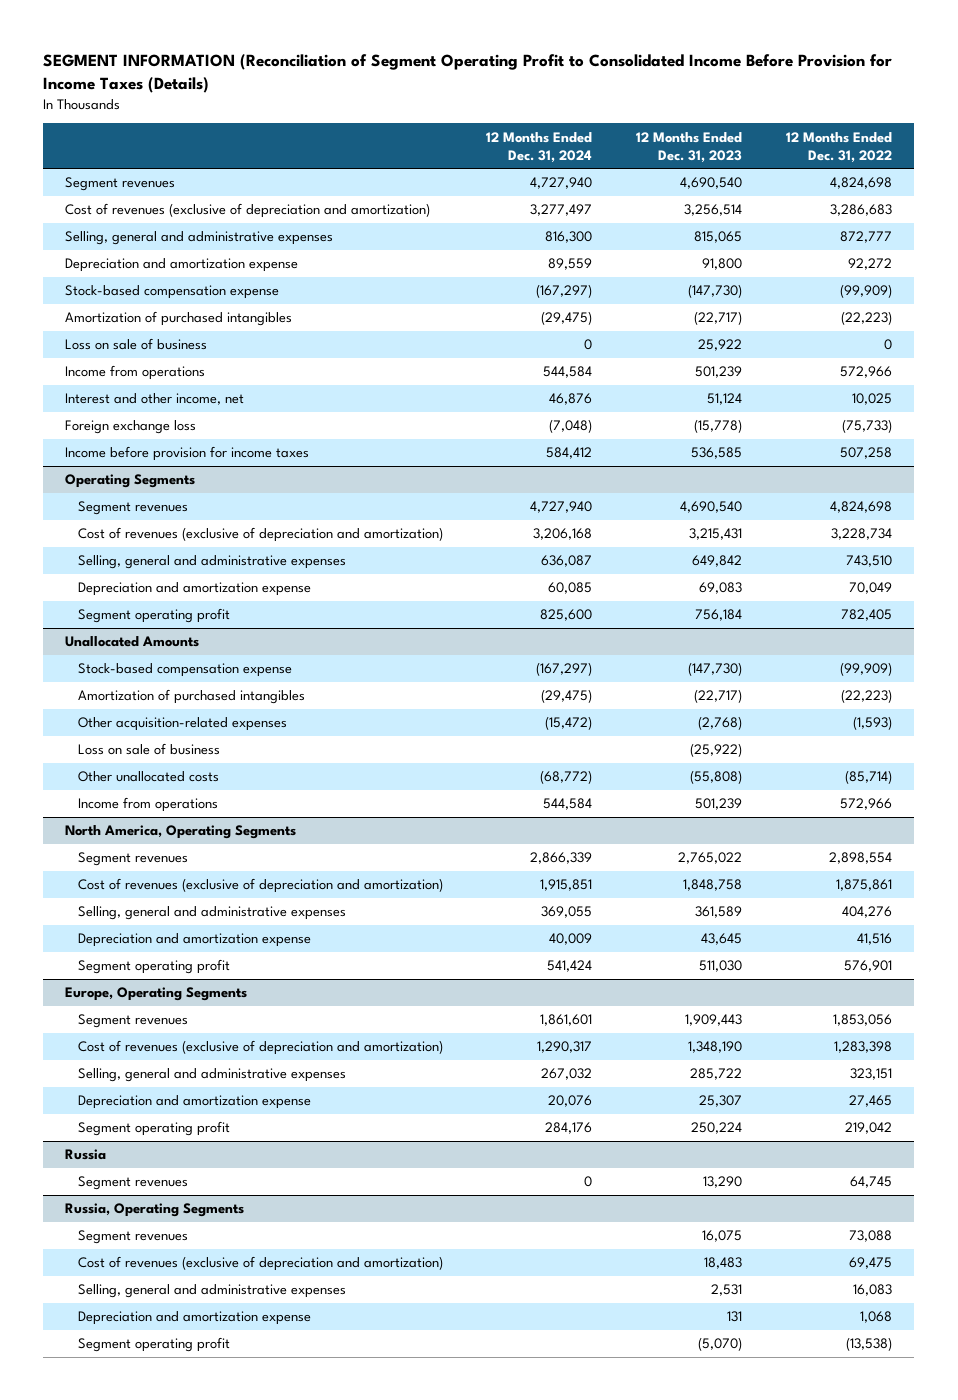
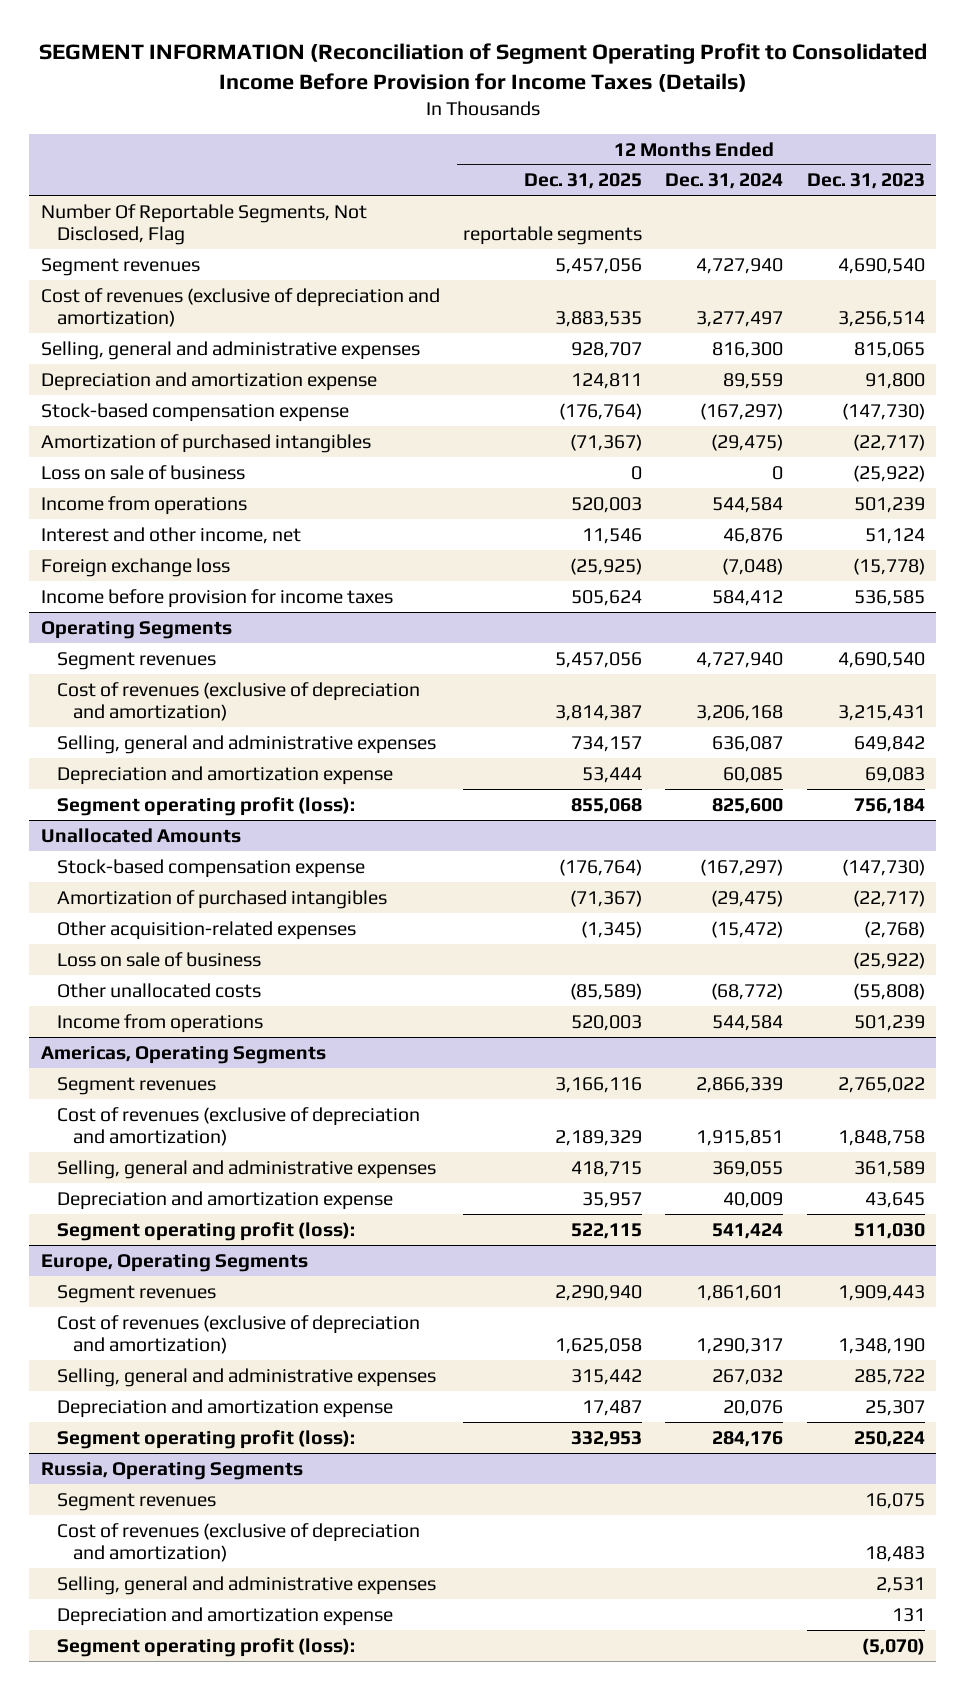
[786,131,893,163] 12 Months Ended Dec. 31, 2022 -> none
none -> [524,173,643,190] Dec. 31, 2025
none -> [40,203,367,245] Number Of Reportable Segments, Not Disclosed, Flag
[698,339,743,352] 25,922 -> [852,464,925,482] (25,922)
[77,608,230,624] Segment operating profit -> [56,796,355,816] Segment operating profit (loss):
[65,825,297,840] North America, Operating Segments -> [40,1045,326,1064] Americas, Operating Segments
[77,959,230,975] Segment operating profit -> [56,1221,355,1241] Segment operating profit (loss):
[65,1149,107,1161] Russia -> none
[77,1176,188,1191] Segment revenues -> none
[77,1121,230,1137] Segment operating profit -> [56,1429,355,1449] Segment operating profit (loss):
[77,1337,230,1353] Segment operating profit -> [56,1637,355,1657] Segment operating profit (loss):

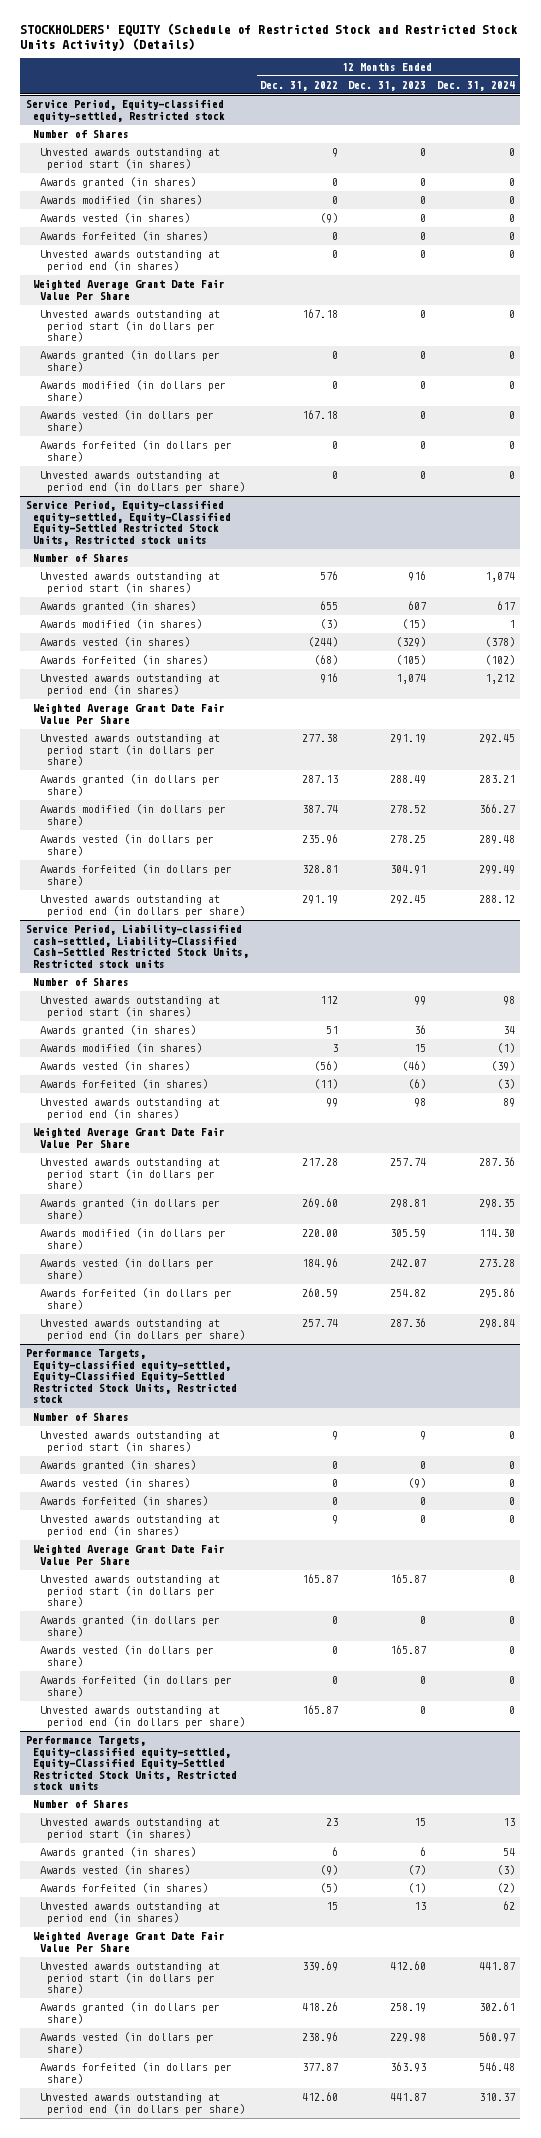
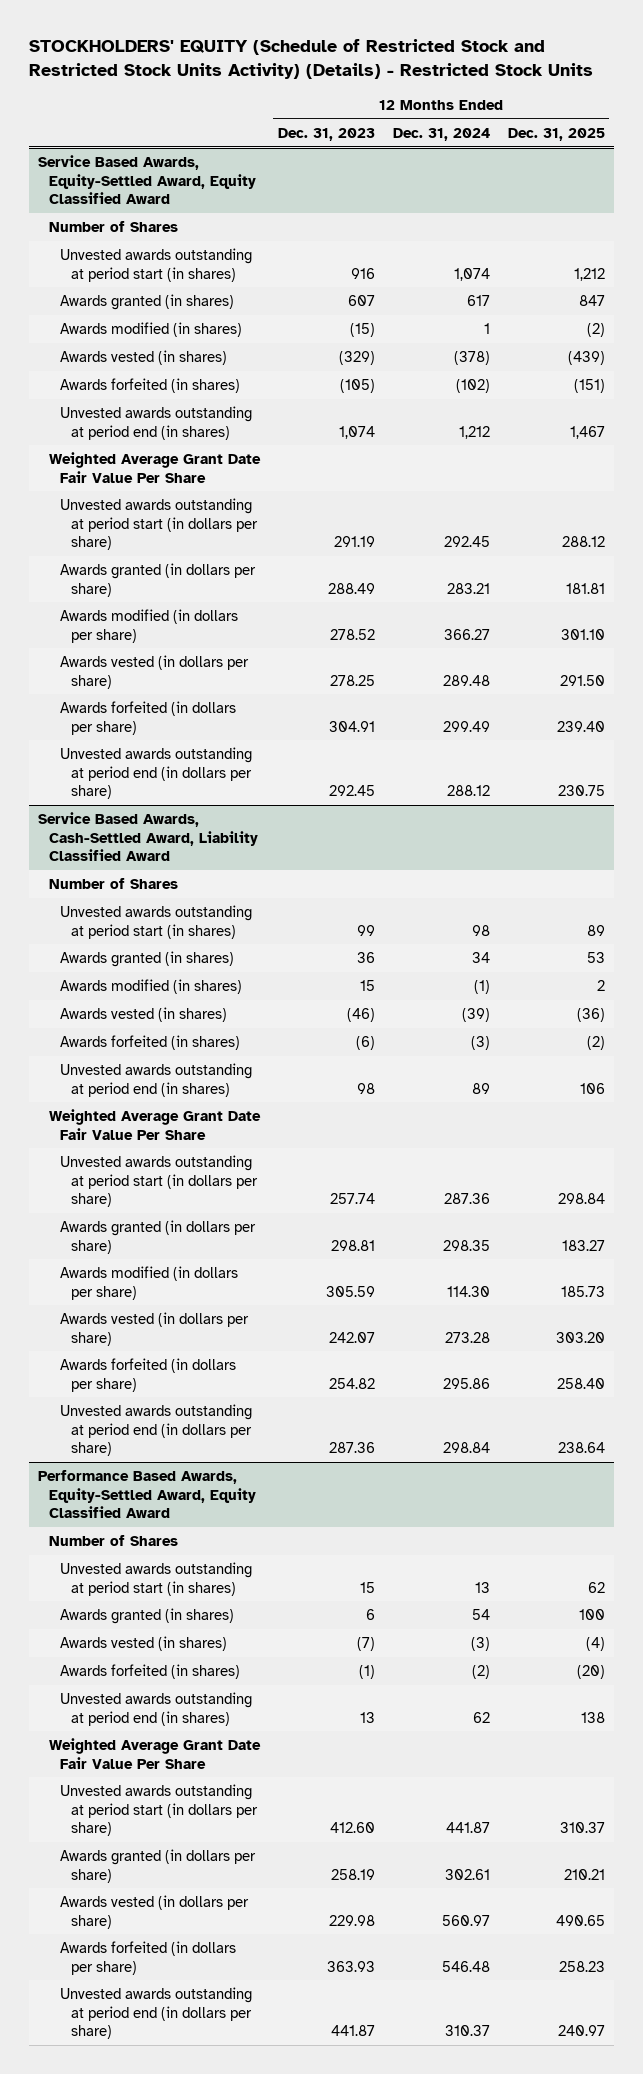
[20,23,519,51] STOCKHOLDERS' EQUITY (Schedule of Restricted Stock and Restricted Stock Units Activity) (Details) -> [28,39,593,79] STOCKHOLDERS' EQUITY (Schedule of Restricted Stock and Restricted Stock Units Activity) (Details) - Restricted Stock Units
[259,80,338,91] Dec. 31, 2022 -> none
none -> [507,127,605,141] Dec. 31, 2025
[25,99,225,122] Service Period, Equity-classified equity-settled, Restricted stock -> none
[32,130,129,139] Number of Shares -> none
[40,148,221,170] Unvested awards outstanding at period start (in shares) -> none
[40,177,197,189] Awards granted (in shares) -> none
[40,195,203,206] Awards modified (in shares) -> none
[40,213,191,224] Awards vested (in shares) -> none
[40,231,209,242] Awards forfeited (in shares) -> none
[40,250,221,272] Unvested awards outstanding at period end (in shares) -> none
[32,279,225,300] Weighted Average Grant Date Fair Value Per Share -> none
[40,310,221,343] Unvested awards outstanding at period start (in dollars per share) -> none
[40,350,221,372] Awards granted (in dollars per share) -> none
[40,380,227,402] Awards modified (in dollars per share) -> none
[40,410,215,432] Awards vested (in dollars per share) -> none
[40,440,233,462] Awards forfeited (in dollars per share) -> none
[40,471,246,493] Unvested awards outstanding at period end (in dollars per share) -> none
[25,500,231,546] Service Period, Equity-classified equity-settled, Equity-Classified Equity-Settled Restricted Stock Units, Restricted stock units -> none
none -> [37,155,256,205] Service Based Awards, Equity-Settled Award, Equity Classified Award
[25,924,249,968] Service Period, Liability-classified cash-settled, Liability-Classified Cash-Settled Restricted Stock Units, Restricted stock units -> none
none -> [37,812,258,862] Service Based Awards, Cash-Settled Award, Liability Classified Award
[25,1349,237,1404] Performance Targets, Equity-classified equity-settled, Equity-Classified Equity-Settled Restricted Stock Units, Restricted stock -> none
[32,1413,129,1422] Number of Shares -> none
[40,1431,221,1453] Unvested awards outstanding at period start (in shares) -> none
[40,1460,197,1472] Awards granted (in shares) -> none
[40,1478,191,1489] Awards vested (in shares) -> none
[40,1496,209,1507] Awards forfeited (in shares) -> none
[40,1515,221,1537] Unvested awards outstanding at period end (in shares) -> none
[32,1544,225,1565] Weighted Average Grant Date Fair Value Per Share -> none
[40,1575,221,1608] Unvested awards outstanding at period start (in dollars per share) -> none
[40,1615,221,1637] Awards granted (in dollars per share) -> none
[40,1645,215,1667] Awards vested (in dollars per share) -> none
[40,1675,233,1697] Awards forfeited (in dollars per share) -> none
[40,1706,246,1728] Unvested awards outstanding at period end (in dollars per share) -> none
[25,1736,237,1791] Performance Targets, Equity-classified equity-settled, Equity-Classified Equity-Settled Restricted Stock Units, Restricted stock units -> none
none -> [37,1470,256,1519] Performance Based Awards, Equity-Settled Award, Equity Classified Award

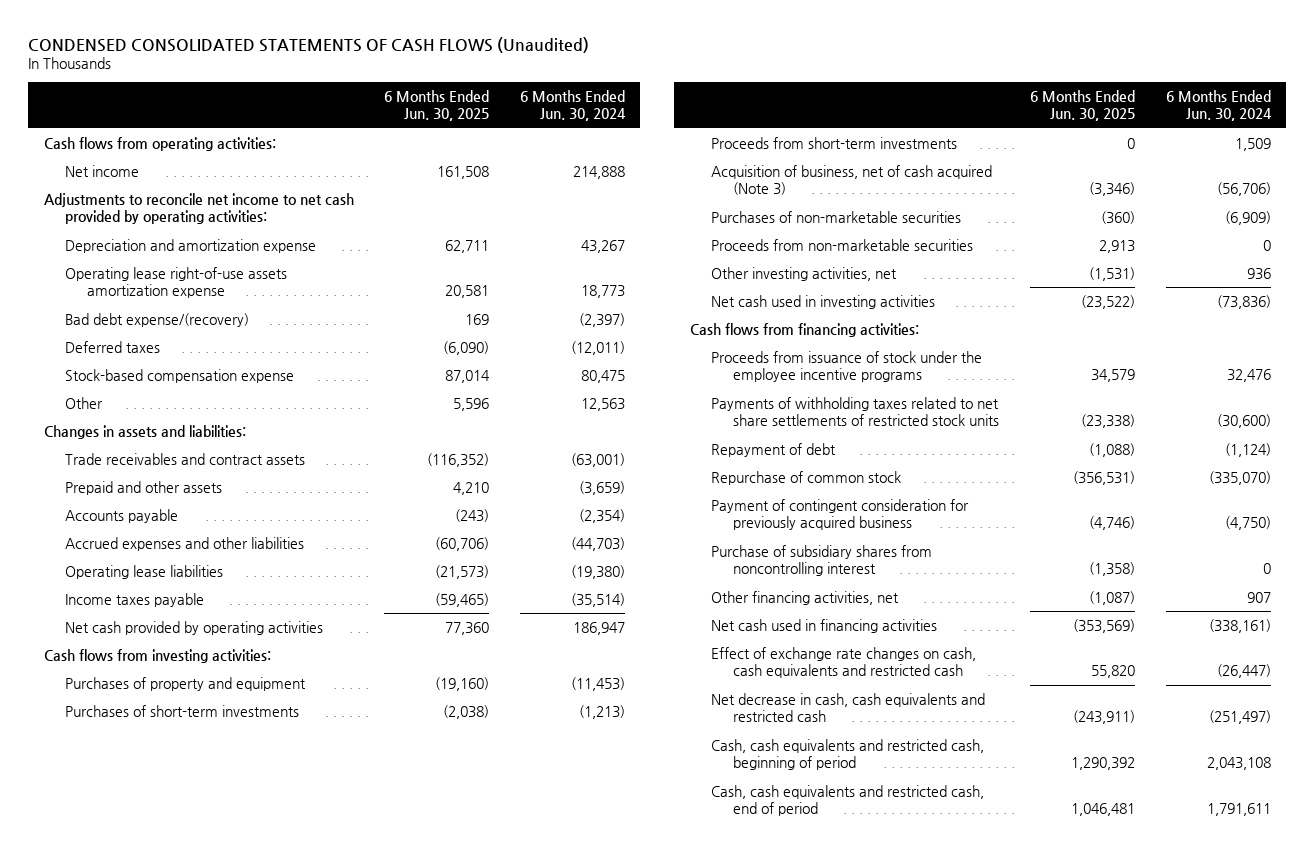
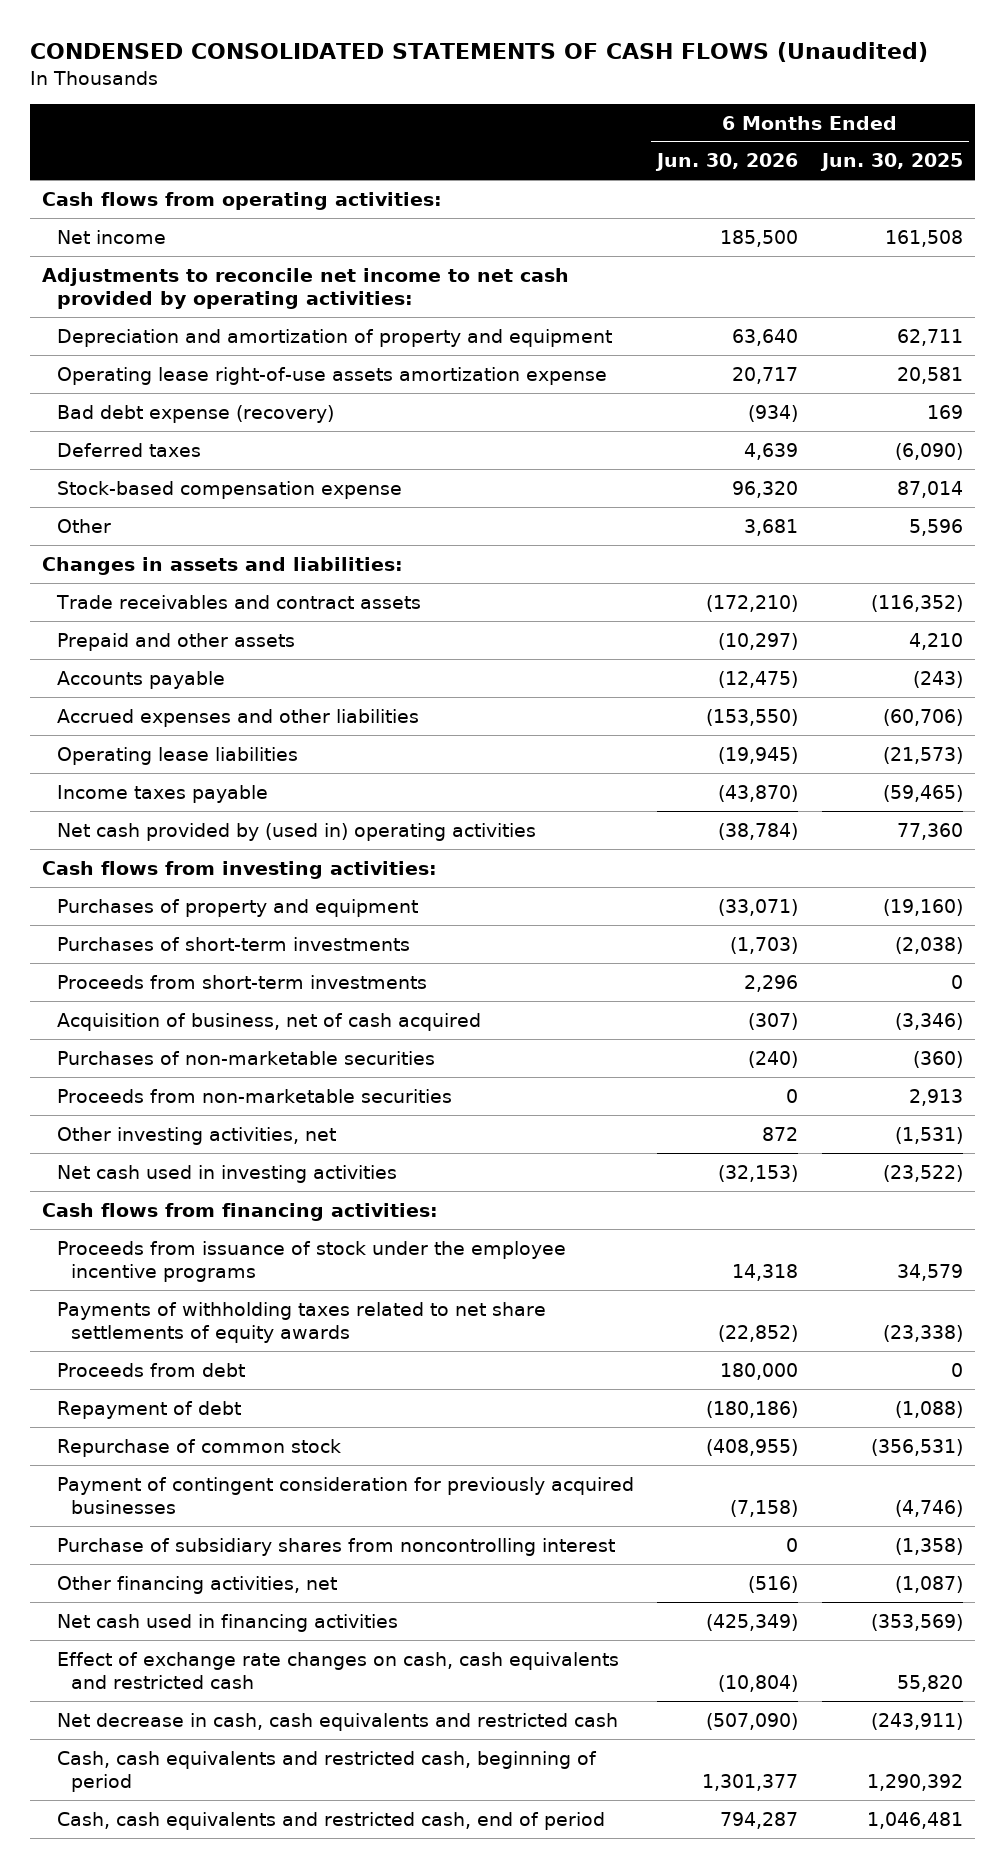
[519,89,626,122] 6 Months Ended Jun. 30, 2024 -> none
none -> [655,153,799,172] Jun. 30, 2026
[65,238,317,253] Depreciation and amortization expense -> [56,328,612,347] Depreciation and amortization of property and equipment
[65,312,250,327] Bad debt expense/(recovery) -> [56,404,334,423] Bad debt expense (recovery)
[65,620,324,635] Net cash provided by operating activities -> [56,822,536,841] Net cash provided by (used in) operating activities
[711,164,993,196] Acquisition of business, net of cash acquired (Note 3) -> [56,1012,481,1031] Acquisition of business, net of cash acquired
[711,396,1000,427] Payments of withholding taxes related to net share settlements of restricted stock units -> [56,1301,546,1344] Payments of withholding taxes related to net share settlements of equity awards
none -> [56,1362,245,1377] Proceeds from debt
[711,498,970,531] Payment of contingent consideration for previously acquired business -> [56,1476,634,1515] Payment of contingent consideration for previously acquired businesses

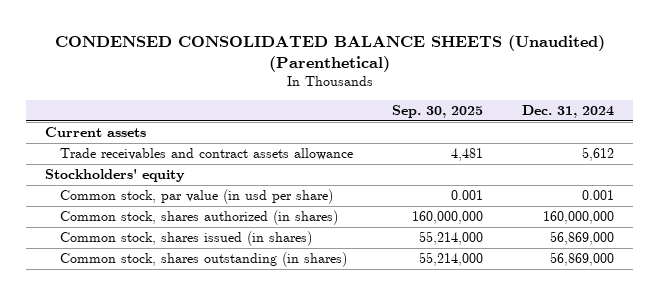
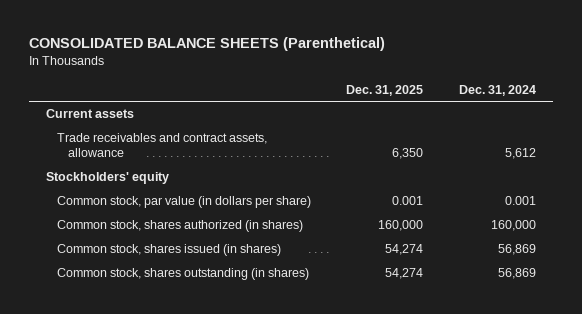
[54,34,605,73] CONDENSED CONSOLIDATED BALANCE SHEETS (Unaudited) (Parenthetical) -> [28,37,385,52] CONSOLIDATED BALANCE SHEETS (Parenthetical)
[391,105,483,119] Sep. 30, 2025 -> none
none -> [346,84,424,96] Dec. 31, 2025
[59,148,353,161] Trade receivables and contract assets allowance -> [57,133,268,157] Trade receivables and contract assets, allowance
[59,189,333,205] Common stock, par value (in usd per share) -> [57,196,312,209] Common stock, par value (in dollars per share)
[542,211,614,225] 160,000,000 -> [490,220,536,232] 160,000
[549,231,614,246] 56,869,000 -> [497,244,536,256] 56,869
[549,252,614,267] 56,869,000 -> [497,268,536,280] 56,869

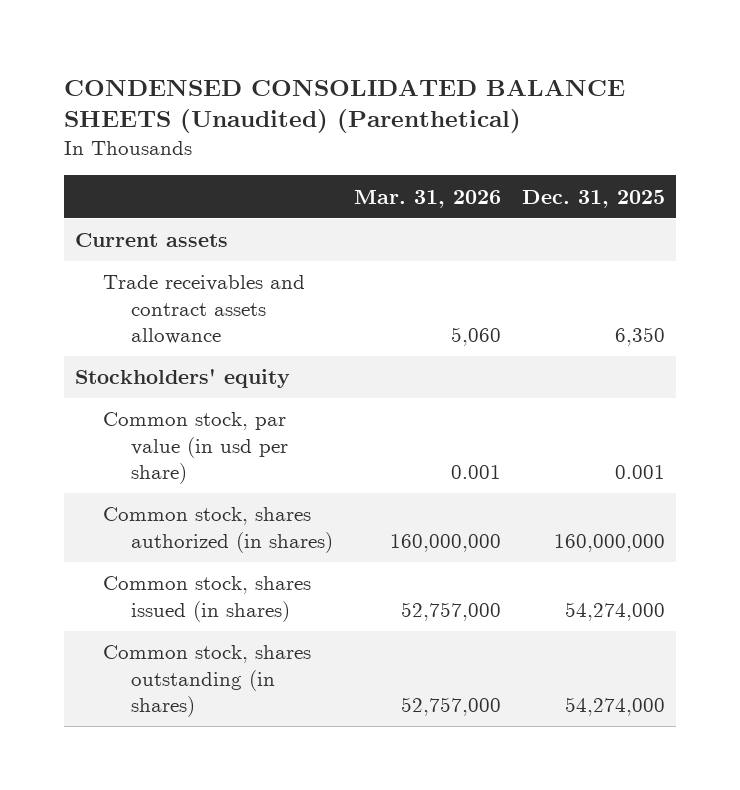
[28,37,385,52] CONSOLIDATED BALANCE SHEETS (Parenthetical) -> [64,78,626,134] CONDENSED CONSOLIDATED BALANCE SHEETS (Unaudited) (Parenthetical)
[458,84,536,96] Dec. 31, 2024 -> none
none -> [353,189,501,208] Mar. 31, 2026
[57,133,268,157] Trade receivables and contract assets, allowance -> [102,275,305,344] Trade receivables and contract assets allowance
[57,196,312,209] Common stock, par value (in dollars per share) -> [102,412,288,484] Common stock, par value (in usd per share)
[378,220,424,232] 160,000 -> [554,533,666,552] 160,000,000
[385,244,424,256] 54,274 -> [565,601,666,621] 54,274,000
[385,268,424,280] 54,274 -> [565,696,666,716] 54,274,000

